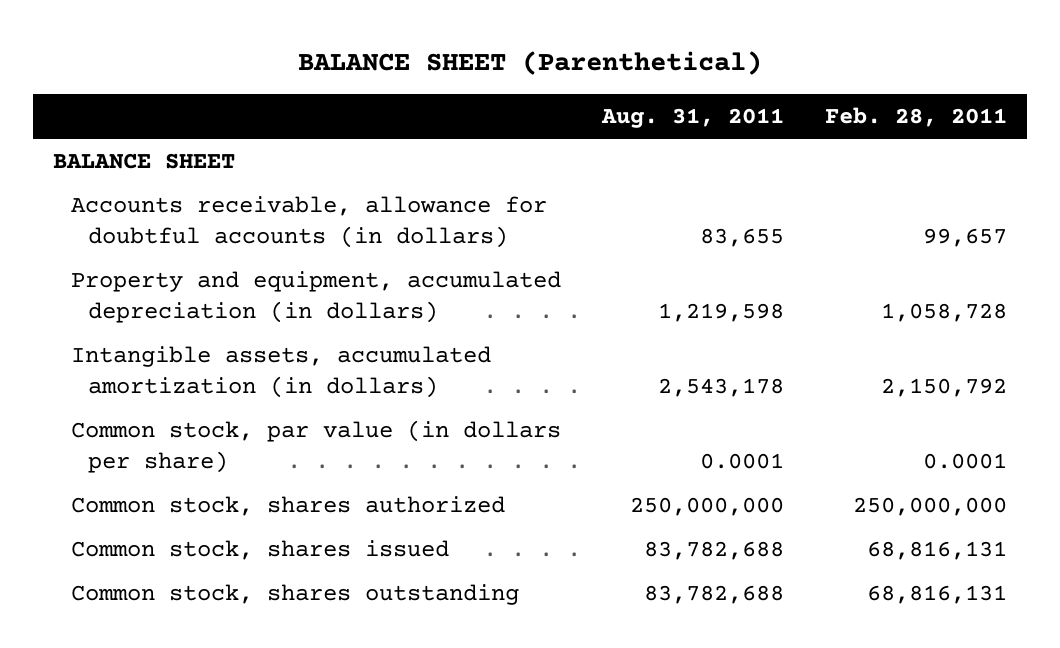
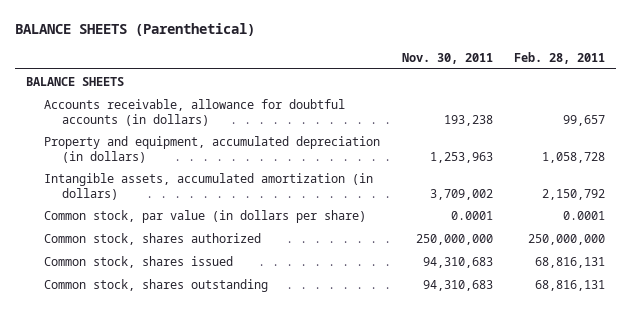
[298,51,763,76] BALANCE SHEET (Parenthetical) -> [15,22,256,36] BALANCE SHEETS (Parenthetical)
[600,108,784,129] Aug. 31, 2011 -> none
none -> [401,52,493,64] Nov. 30, 2011
[53,152,236,169] BALANCE SHEET -> [25,76,124,86] BALANCE SHEETS

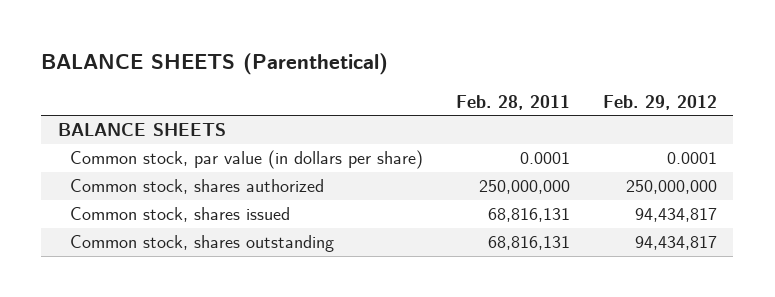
[401,52,493,64] Nov. 30, 2011 -> none
none -> [602,94,717,110] Feb. 29, 2012
[43,98,345,126] Accounts receivable, allowance for doubtful accounts (in dollars) -> none
[43,135,380,163] Property and equipment, accumulated depreciation (in dollars) -> none
[43,172,373,200] Intangible assets, accumulated amortization (in dollars) -> none

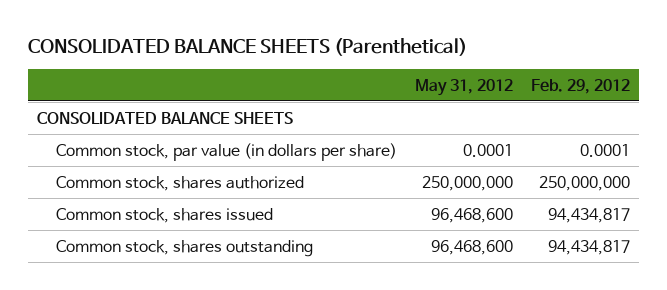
[41,53,389,76] BALANCE SHEETS (Parenthetical) -> [27,37,467,56] CONSOLIDATED BALANCE SHEETS (Parenthetical)
[456,94,571,110] Feb. 28, 2011 -> none
none -> [414,78,513,96] May 31, 2012
[57,123,226,137] BALANCE SHEETS -> [36,111,293,124] CONSOLIDATED BALANCE SHEETS

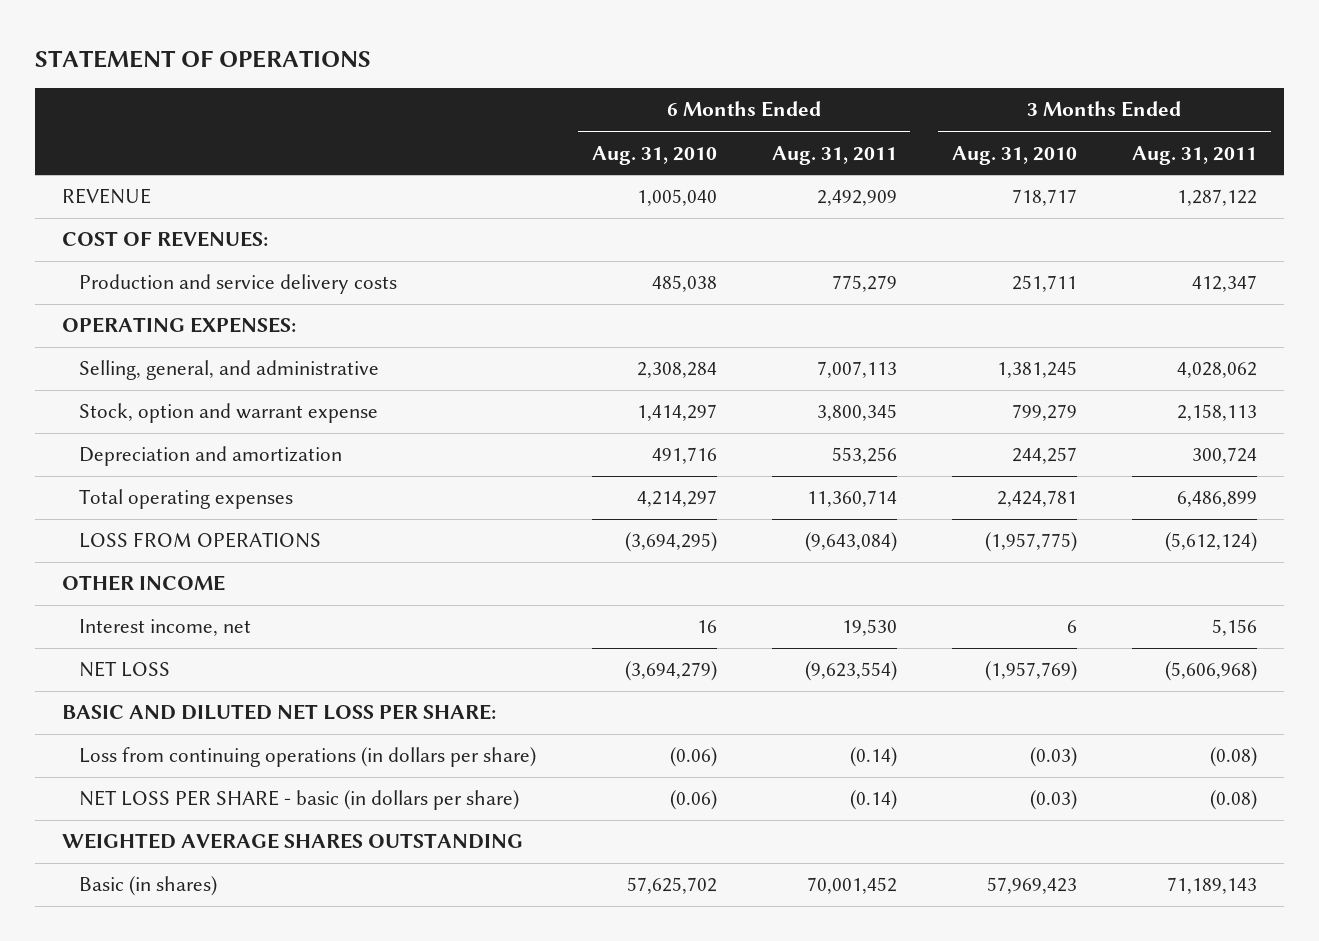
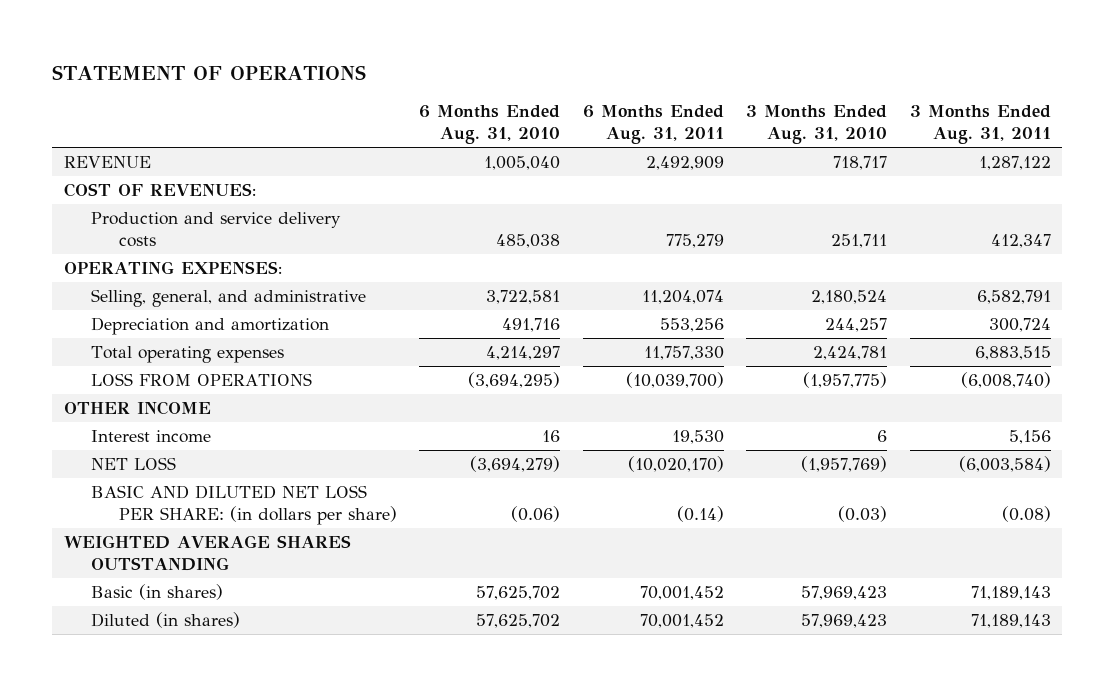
[79,403,379,424] Stock, option and warrant expense -> none
[636,362,717,379] 2,308,284 -> [486,290,561,305] 3,722,581
[816,361,897,379] 7,007,113 -> [641,290,724,305] 11,204,074
[996,361,1077,379] 1,381,245 -> [811,290,888,305] 2,180,524
[1176,362,1257,379] 4,028,062 -> [976,290,1051,305] 6,582,791
[806,490,897,508] 11,360,714 -> [643,346,724,361] 11,757,330
[1176,491,1257,508] 6,486,899 -> [974,346,1051,361] 6,883,515
[804,532,897,553] (9,643,084) -> [625,372,724,389] (10,039,700)
[1164,532,1257,553] (5,612,124) -> [960,372,1051,389] (6,008,740)
[62,704,497,721] BASIC AND DILUTED NET LOSS PER SHARE: -> none
[79,747,537,768] Loss from continuing operations (in dollars per share) -> none
[79,619,252,637] Interest income, net -> [91,430,212,444] Interest income
[804,661,897,682] (9,623,554) -> [627,456,724,473] (10,020,170)
[1164,661,1257,682] (5,606,968) -> [958,456,1051,473] (6,003,584)
[79,790,520,811] NET LOSS PER SHARE - basic (in dollars per share) -> [91,485,397,526] BASIC AND DILUTED NET LOSS PER SHARE: (in dollars per share)
none -> [91,612,241,629] Diluted (in shares)

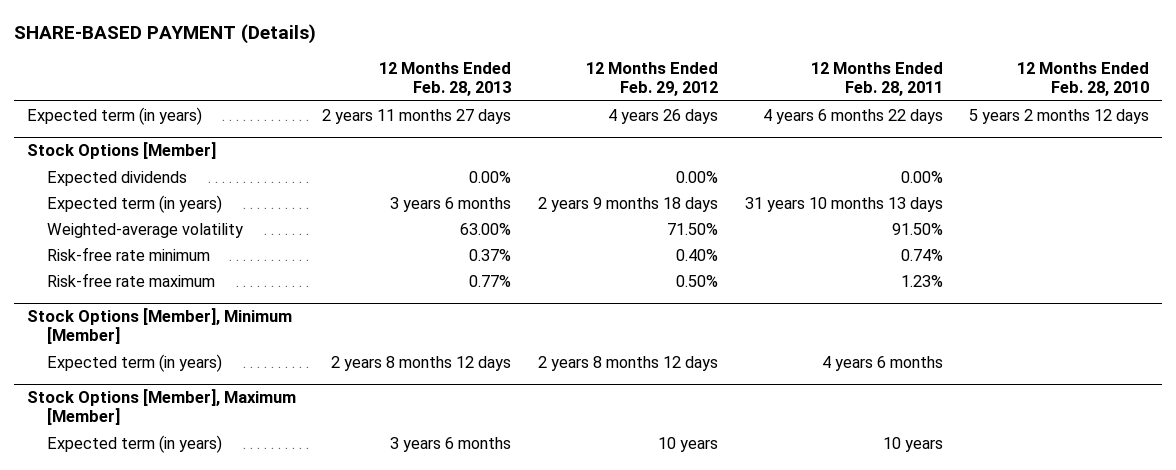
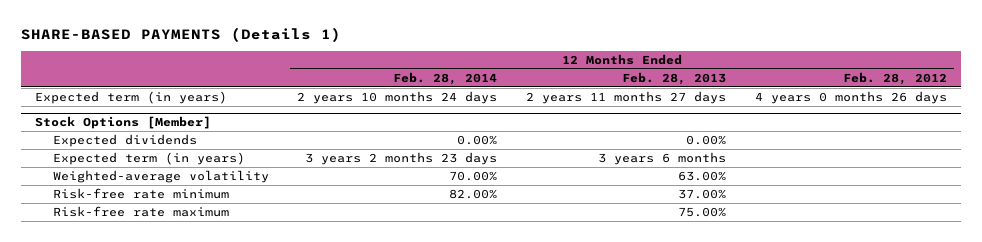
[13,23,316,44] SHARE-BASED PAYMENT (Details) -> [20,26,341,42] SHARE-BASED PAYMENTS (Details 1)
[585,62,718,97] 12 Months Ended Feb. 29, 2012 -> none
[810,62,943,97] 12 Months Ended Feb. 28, 2011 -> none
[1017,62,1150,97] 12 Months Ended Feb. 28, 2010 -> none
none -> [393,71,498,85] Feb. 28, 2014
none -> [842,71,947,85] Feb. 28, 2012
[26,308,292,345] Stock Options [Member], Minimum [Member] -> none
[46,354,222,373] Expected term (in years) -> none
[26,389,296,426] Stock Options [Member], Maximum [Member] -> none
[46,435,222,454] Expected term (in years) -> none
[469,249,512,262] 0.37% -> [678,189,727,200] 37.00%
[469,275,512,288] 0.77% -> [678,207,727,218] 75.00%

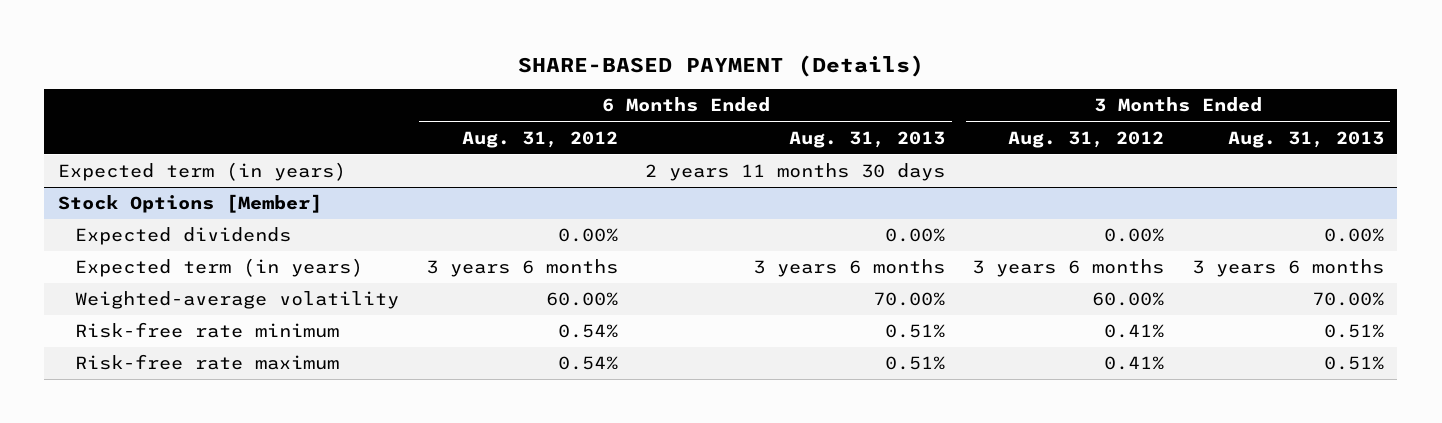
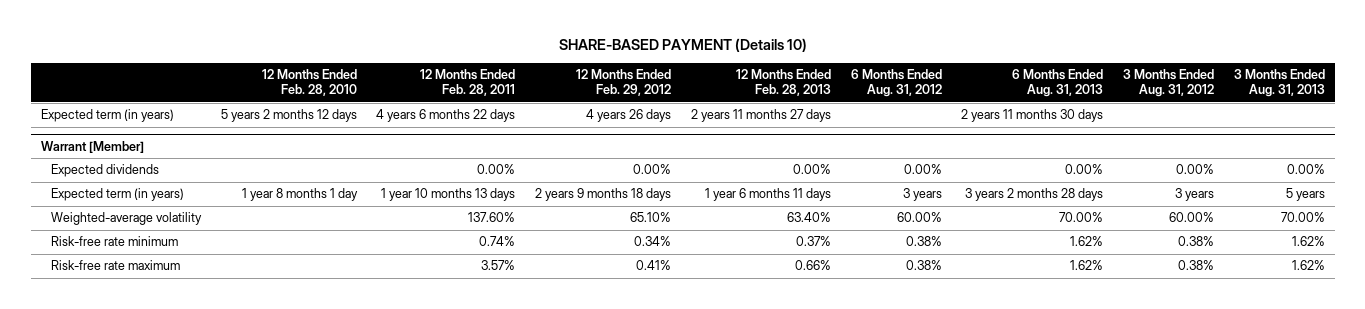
[517,54,924,77] SHARE-BASED PAYMENT (Details) -> [558,38,807,53] SHARE-BASED PAYMENT (Details 10)
none -> [261,69,357,97] 12 Months Ended Feb. 28, 2010
none -> [420,69,516,97] 12 Months Ended Feb. 28, 2011
none -> [576,69,672,97] 12 Months Ended Feb. 29, 2012
none -> [735,69,831,97] 12 Months Ended Feb. 28, 2013
[57,194,322,214] Stock Options [Member] -> none
none -> [40,141,144,154] Warrant [Member]
[426,259,619,278] 3 years 6 months -> [902,188,942,202] 3 years
[753,259,946,278] 3 years 6 months -> [965,188,1104,202] 3 years 2 months 28 days
[972,259,1165,278] 3 years 6 months -> [1174,188,1214,202] 3 years
[1191,259,1384,278] 3 years 6 months -> [1285,188,1325,202] 5 years
[558,324,619,339] 0.54% -> [905,236,942,247] 0.38%
[885,324,946,339] 0.51% -> [1070,236,1104,247] 1.62%
[1104,324,1165,339] 0.41% -> [1177,236,1214,247] 0.38%
[1323,324,1384,339] 0.51% -> [1291,236,1325,247] 1.62%
[558,356,619,371] 0.54% -> [905,260,942,271] 0.38%
[885,356,946,371] 0.51% -> [1070,260,1104,271] 1.62%
[1104,356,1165,371] 0.41% -> [1177,260,1214,271] 0.38%
[1323,356,1384,371] 0.51% -> [1291,260,1325,271] 1.62%

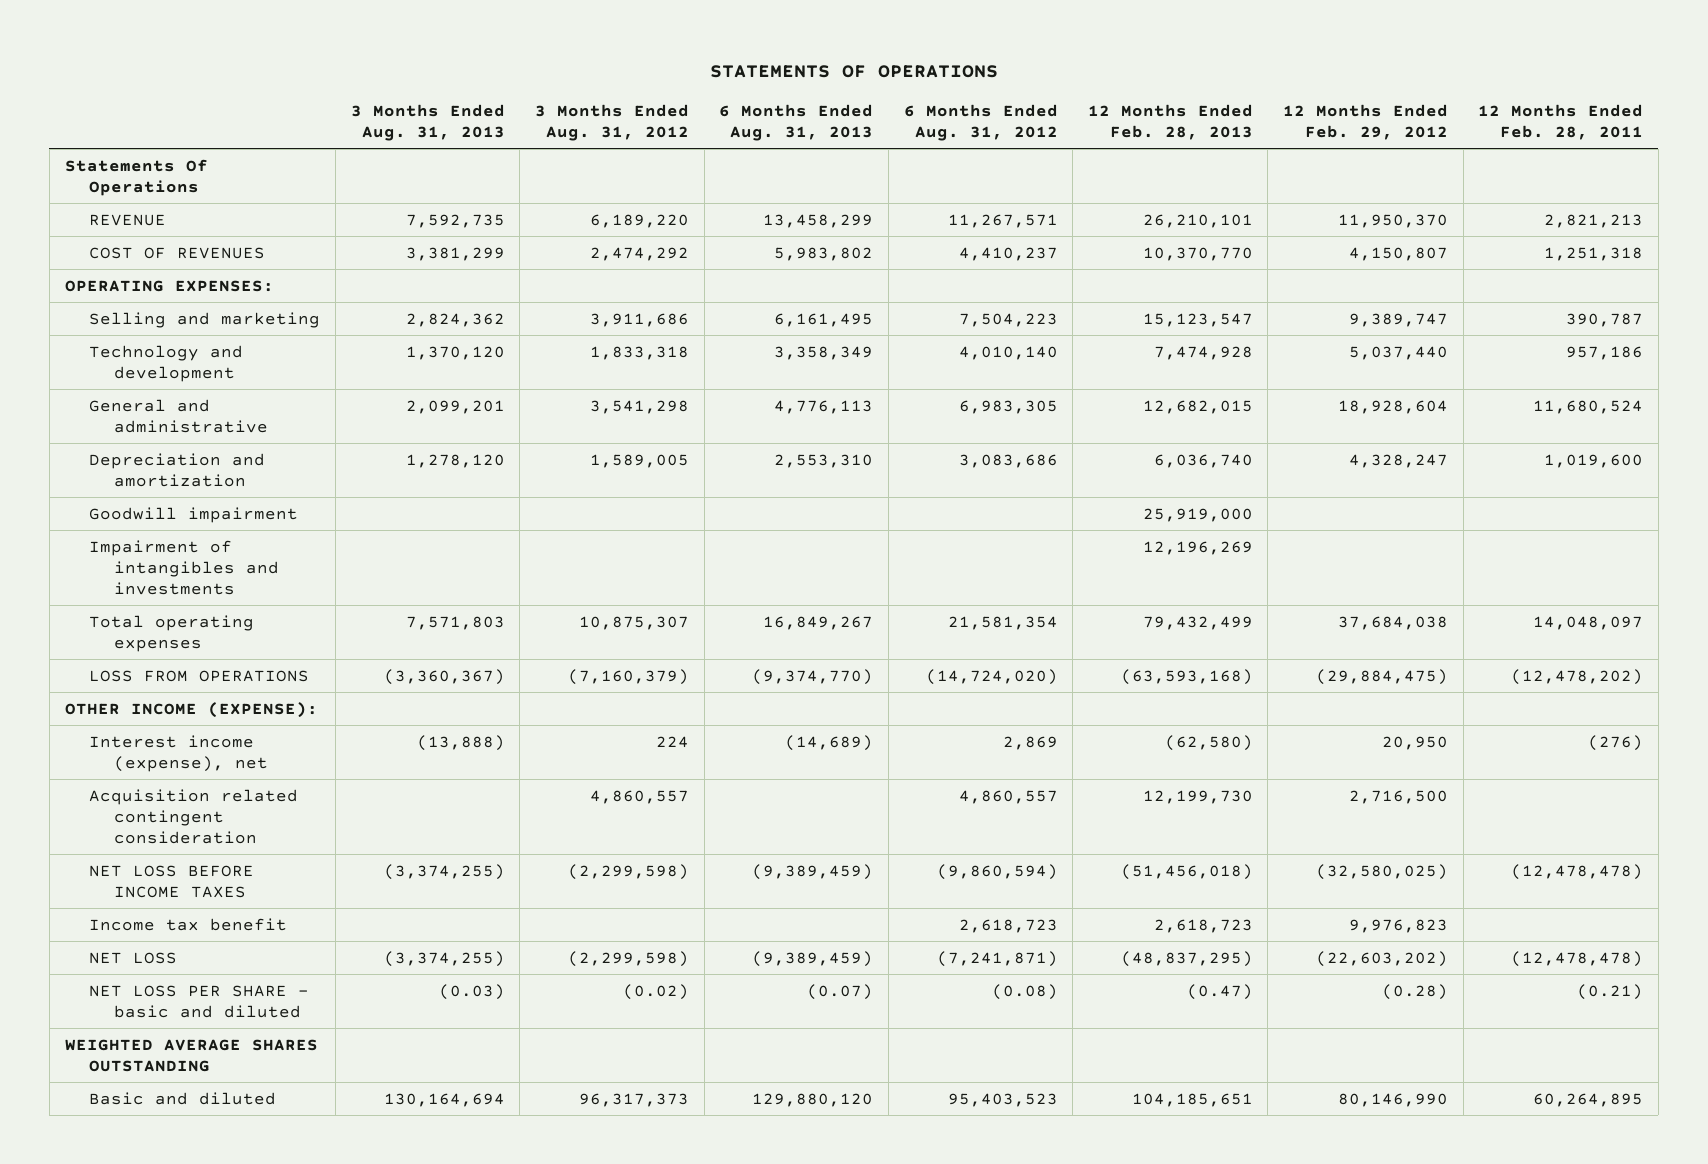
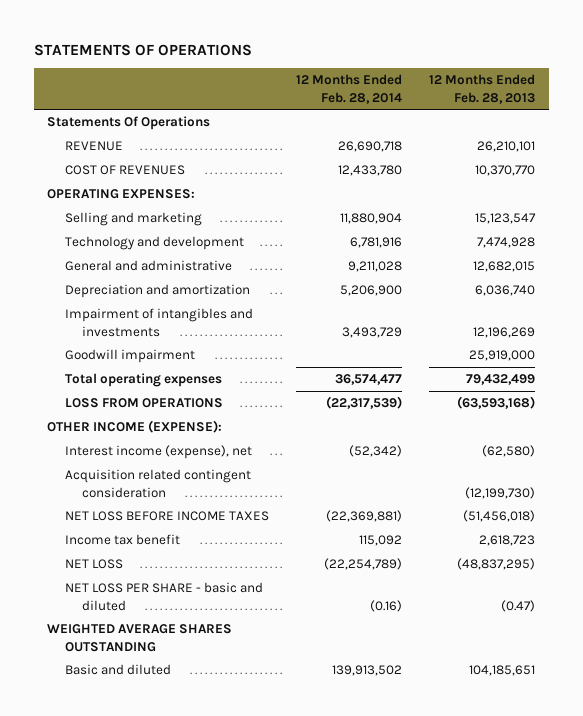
[350,104,505,141] 3 Months Ended Aug. 31, 2013 -> none
[535,104,690,141] 3 Months Ended Aug. 31, 2012 -> none
[719,104,874,141] 6 Months Ended Aug. 31, 2013 -> none
[903,104,1058,141] 6 Months Ended Aug. 31, 2012 -> none
[1283,104,1449,140] 12 Months Ended Feb. 29, 2012 -> none
[1478,104,1644,140] 12 Months Ended Feb. 28, 2011 -> none
none -> [295,74,402,104] 12 Months Ended Feb. 28, 2014
[89,506,299,523] Goodwill impairment -> [64,349,195,364] Goodwill impairment
[1142,789,1253,804] 12,199,730 -> [465,486,536,499] (12,199,730)

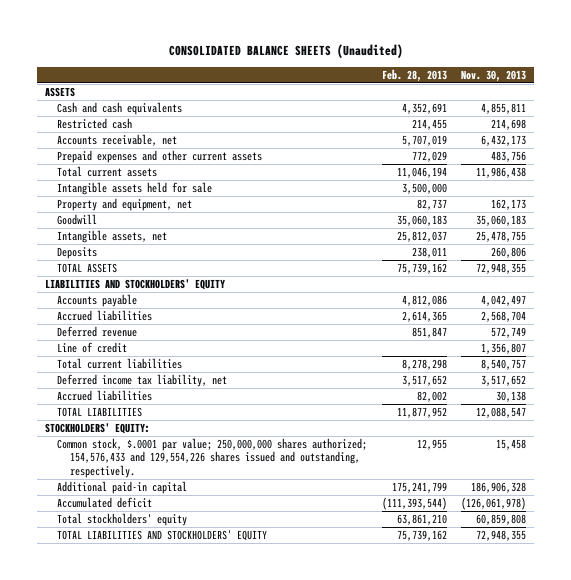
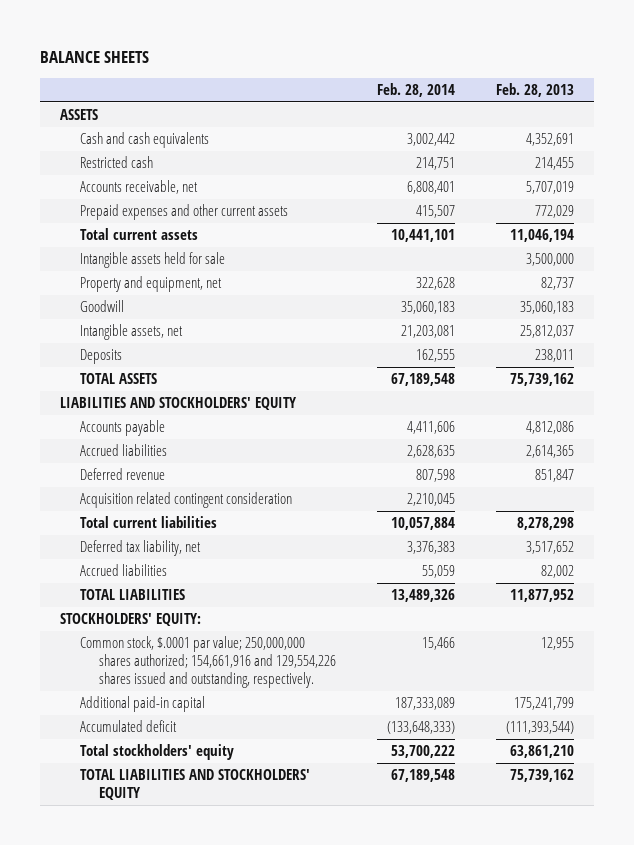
[168,44,403,59] CONSOLIDATED BALANCE SHEETS (Unaudited) -> [39,50,149,63] BALANCE SHEETS
[461,69,527,82] Nov. 30, 2013 -> none
none -> [377,83,456,98] Feb. 28, 2014
[57,342,128,354] Line of credit -> none
none -> [79,492,292,509] Acquisition related contingent consideration
[57,374,228,388] Deferred income tax liability, net -> [79,540,201,557] Deferred tax liability, net
[57,438,368,478] Common stock, $.0001 par value; 250,000,000 shares authorized; 154,576,433 and 129,554,226 shares issued and outstanding, respectively. -> [79,636,337,689] Common stock, $.0001 par value; 250,000,000 shares authorized; 154,661,916 and 129,554,226 shares issued and outstanding, respectively.

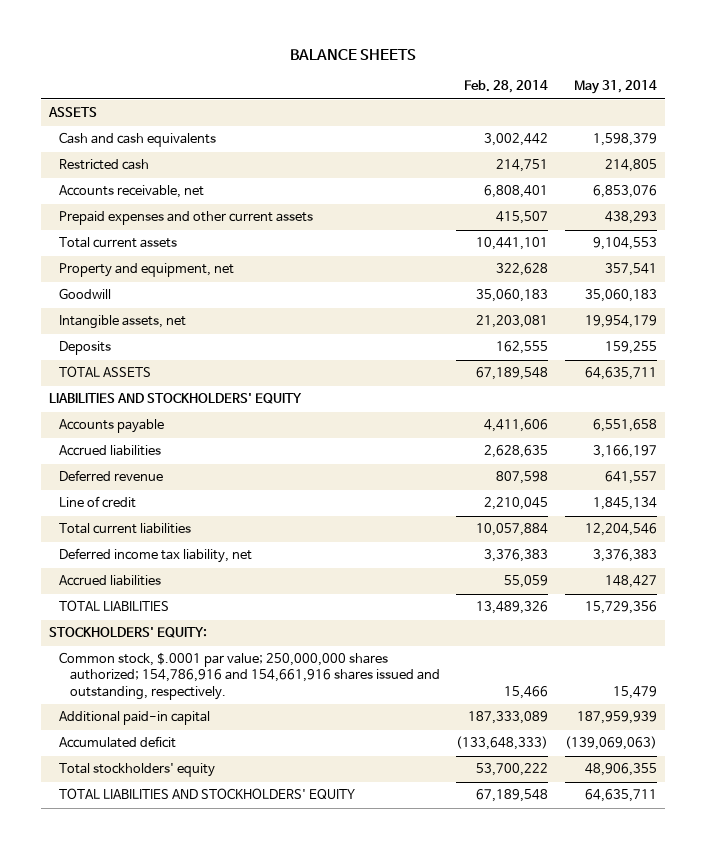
[496,83,575,98] Feb. 28, 2013 -> none
none -> [573,80,657,95] May 31, 2014
[79,252,225,269] Intangible assets held for sale -> none
[79,492,292,509] Acquisition related contingent consideration -> [59,496,137,509] Line of credit
[79,540,201,557] Deferred tax liability, net -> [59,548,253,564] Deferred income tax liability, net
[79,636,337,689] Common stock, $.0001 par value; 250,000,000 shares authorized; 154,661,916 and 129,554,226 shares issued and outstanding, respectively. -> [59,652,440,700] Common stock, $.0001 par value; 250,000,000 shares authorized; 154,786,916 and 154,661,916 shares issued and outstanding, respectively.

